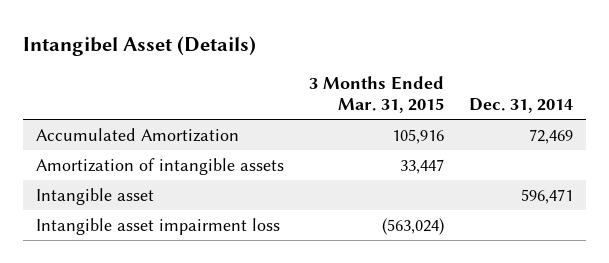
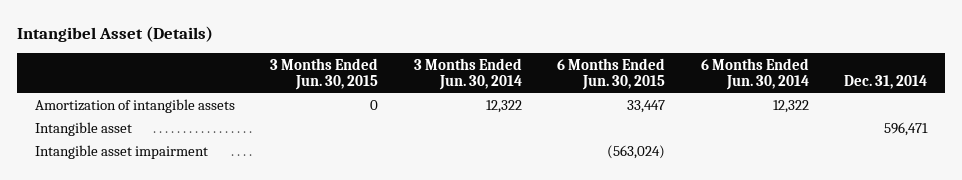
[308,76,444,114] 3 Months Ended Mar. 31, 2015 -> none
none -> [270,57,379,91] 3 Months Ended Jun. 30, 2015
none -> [413,57,522,91] 3 Months Ended Jun. 30, 2014
none -> [557,57,666,91] 6 Months Ended Jun. 30, 2015
none -> [700,57,809,91] 6 Months Ended Jun. 30, 2014
[35,127,239,142] Accumulated Amortization -> none
[35,217,280,235] Intangible asset impairment loss -> [34,145,208,160] Intangible asset impairment

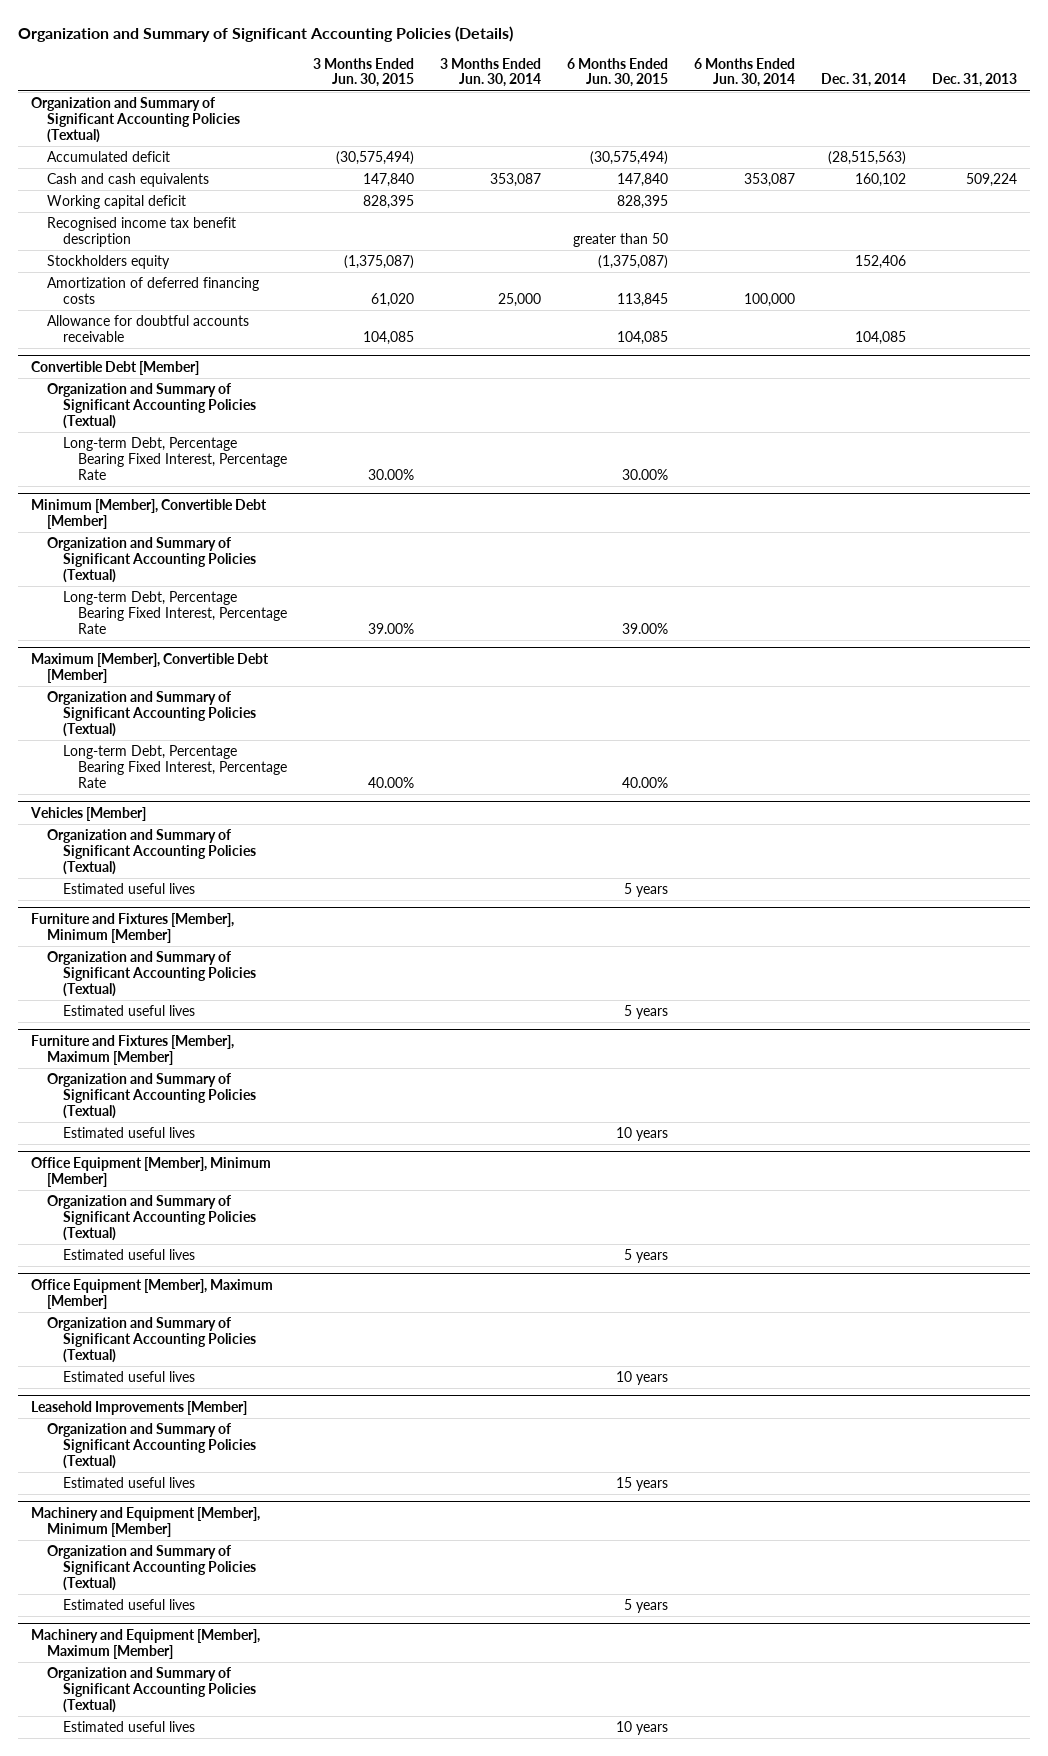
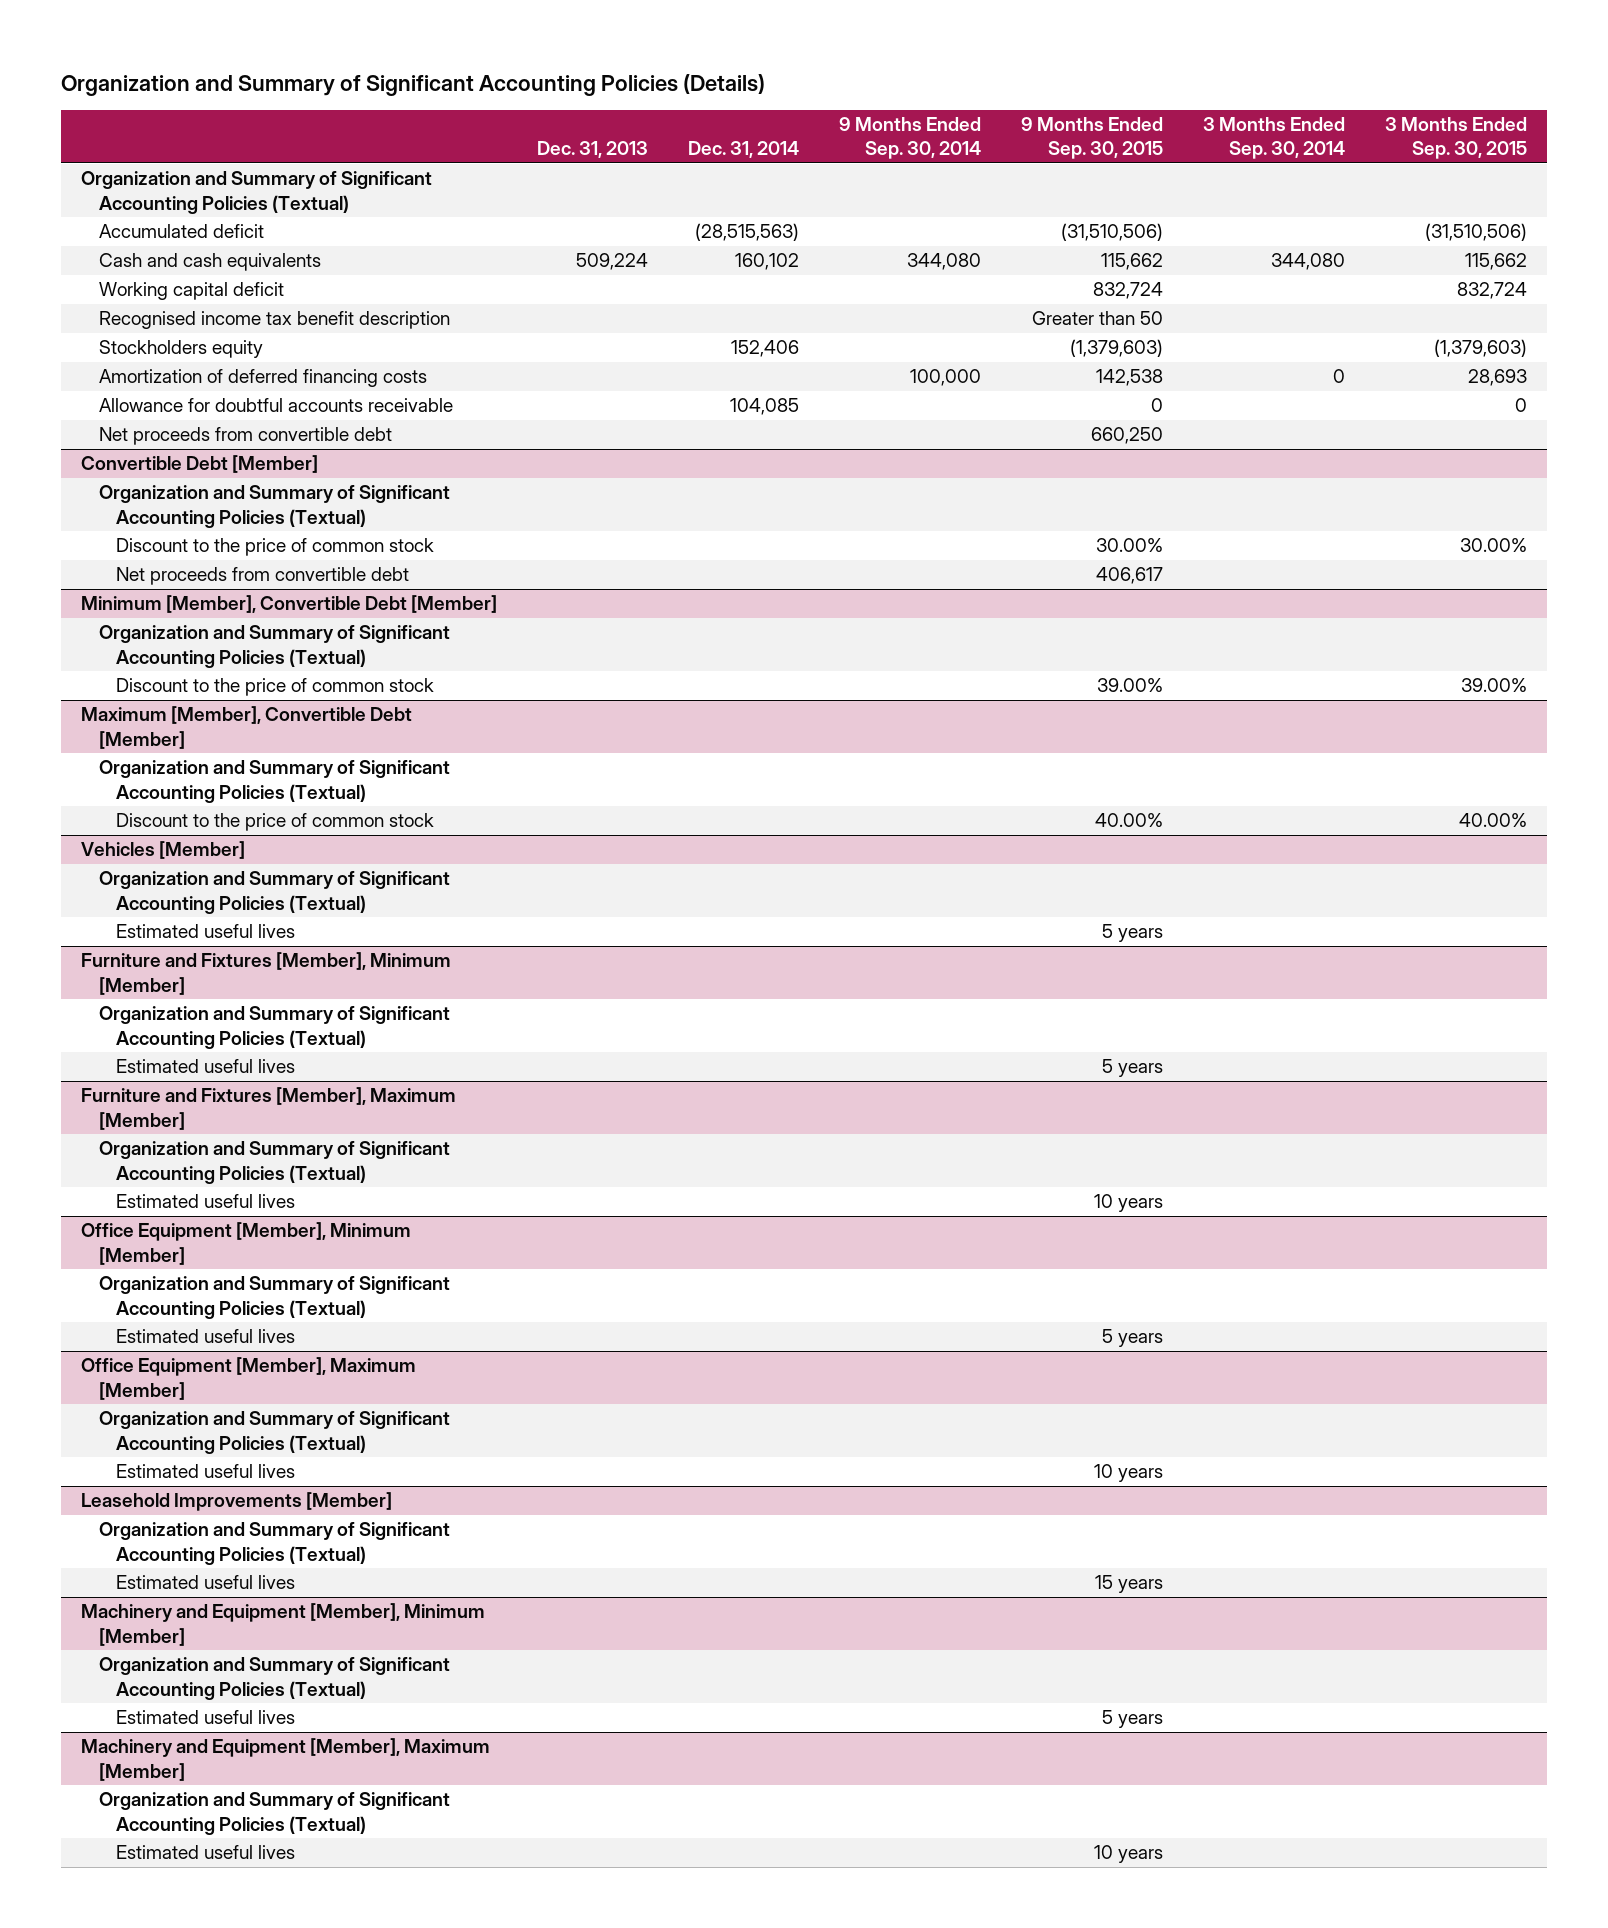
[313,57,415,88] 3 Months Ended Jun. 30, 2015 -> none
[440,57,542,88] 3 Months Ended Jun. 30, 2014 -> none
[567,57,669,88] 6 Months Ended Jun. 30, 2015 -> none
[694,57,796,88] 6 Months Ended Jun. 30, 2014 -> none
none -> [838,116,981,160] 9 Months Ended Sep. 30, 2014
none -> [1020,116,1163,160] 9 Months Ended Sep. 30, 2015
none -> [1202,116,1345,160] 3 Months Ended Sep. 30, 2014
none -> [1384,116,1527,160] 3 Months Ended Sep. 30, 2015
none -> [98,427,392,446] Net proceeds from convertible debt
[62,436,288,480] Long-term Debt, Percentage Bearing Fixed Interest, Percentage Rate -> [116,538,435,557] Discount to the price of common stock
none -> [116,567,410,586] Net proceeds from convertible debt
[62,590,288,634] Long-term Debt, Percentage Bearing Fixed Interest, Percentage Rate -> [116,678,435,697] Discount to the price of common stock
[62,744,288,788] Long-term Debt, Percentage Bearing Fixed Interest, Percentage Rate -> [116,813,435,832] Discount to the price of common stock

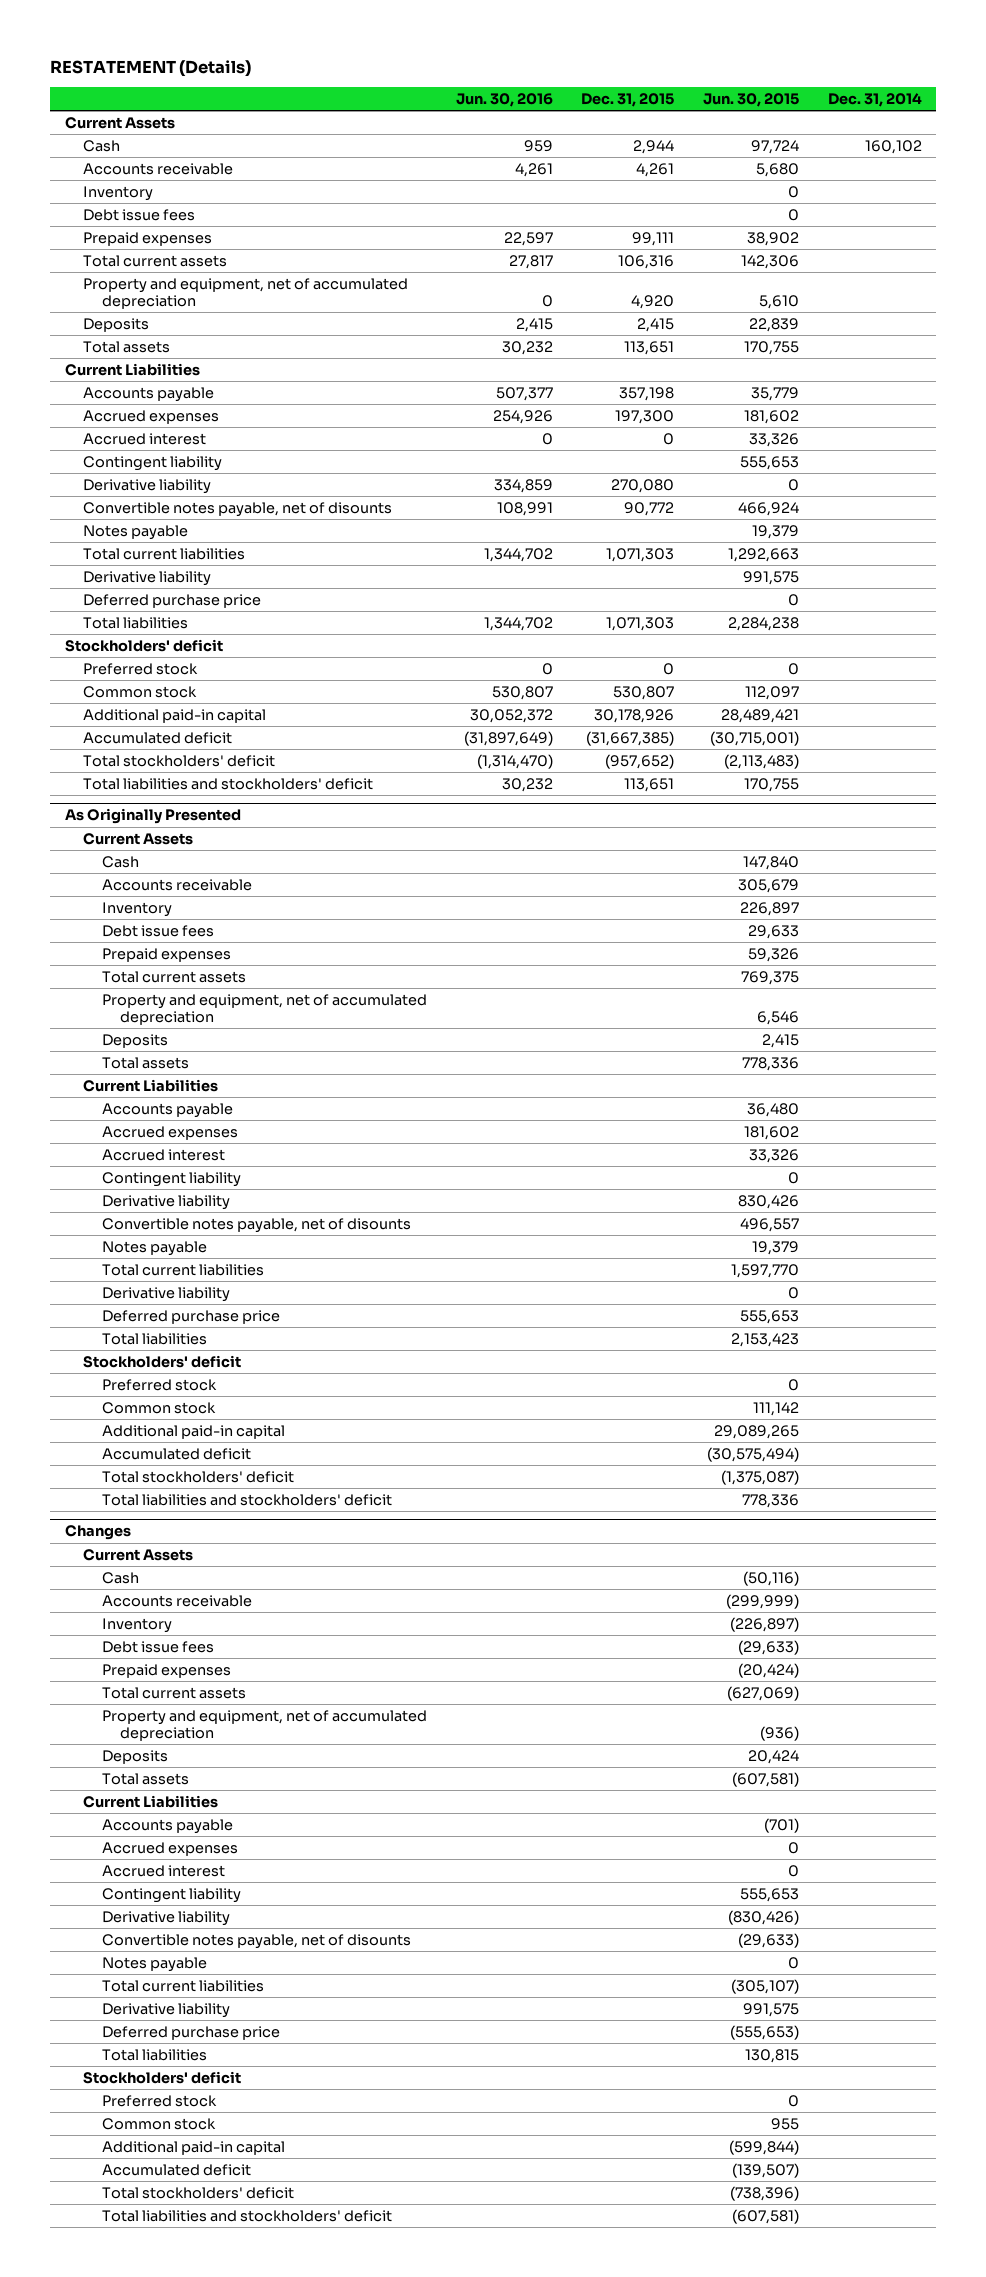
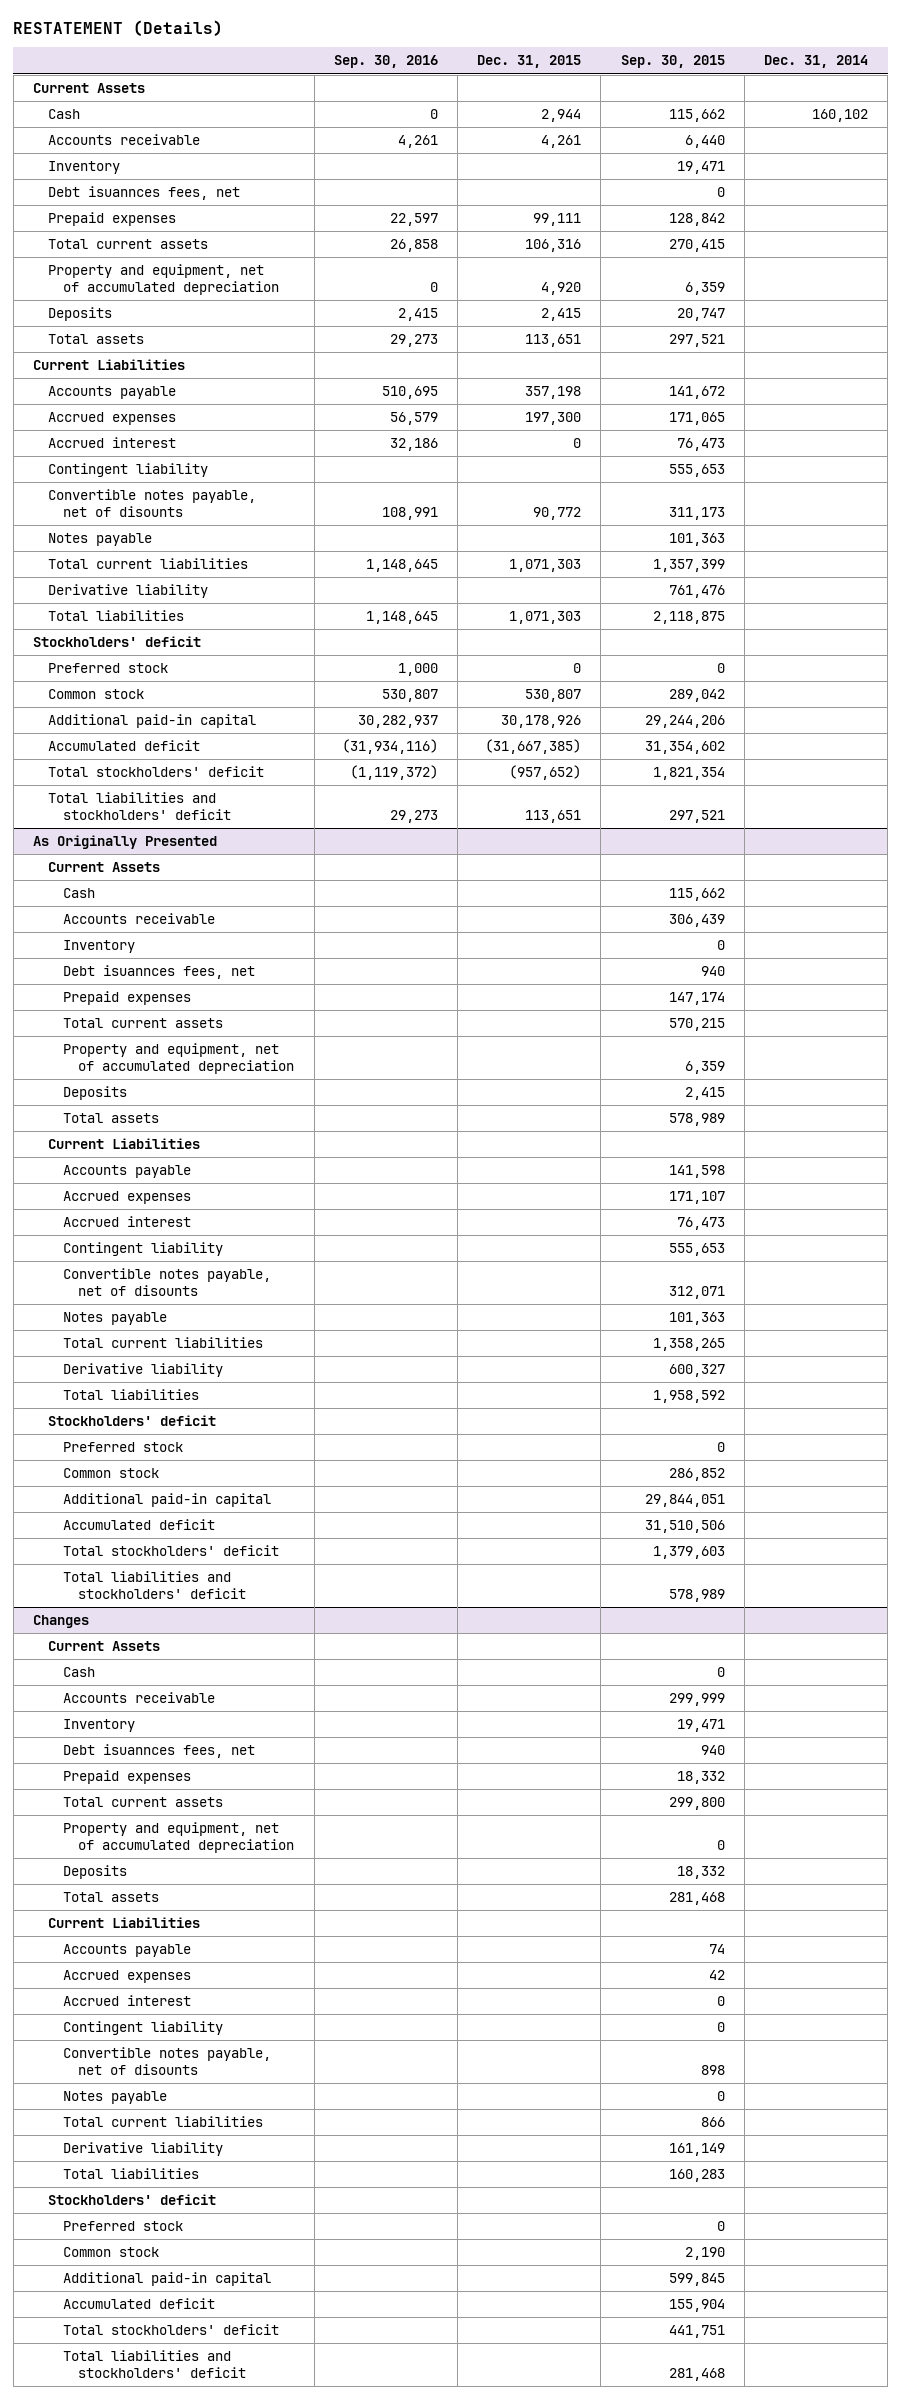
[455,93,553,108] Jun. 30, 2016 -> none
[703,93,800,108] Jun. 30, 2015 -> none
none -> [333,55,438,69] Sep. 30, 2016
none -> [620,55,725,69] Sep. 30, 2015
[83,208,196,221] Debt issue fees -> [48,186,241,201] Debt isuannces fees, net
[83,478,212,494] Derivative liability -> none
[83,593,262,608] Deferred purchase price -> none
[101,924,214,937] Debt issue fees -> [63,965,256,980] Debt isuannces fees, net
[101,1194,230,1210] Derivative liability -> none
[101,1309,280,1324] Deferred purchase price -> none
[101,1640,214,1653] Debt issue fees -> [63,1744,256,1759] Debt isuannces fees, net
[101,1910,230,1926] Derivative liability -> none
[101,2025,280,2040] Deferred purchase price -> none

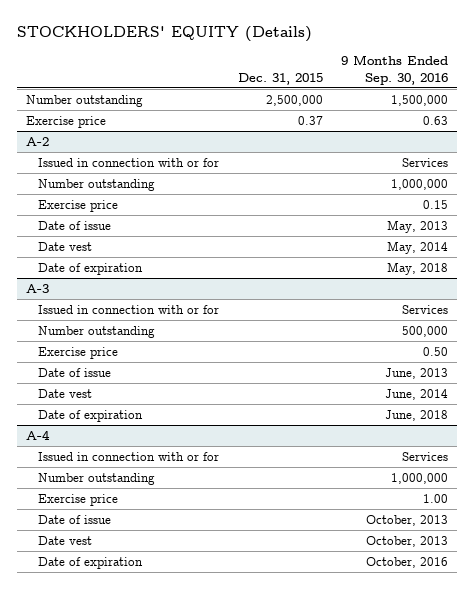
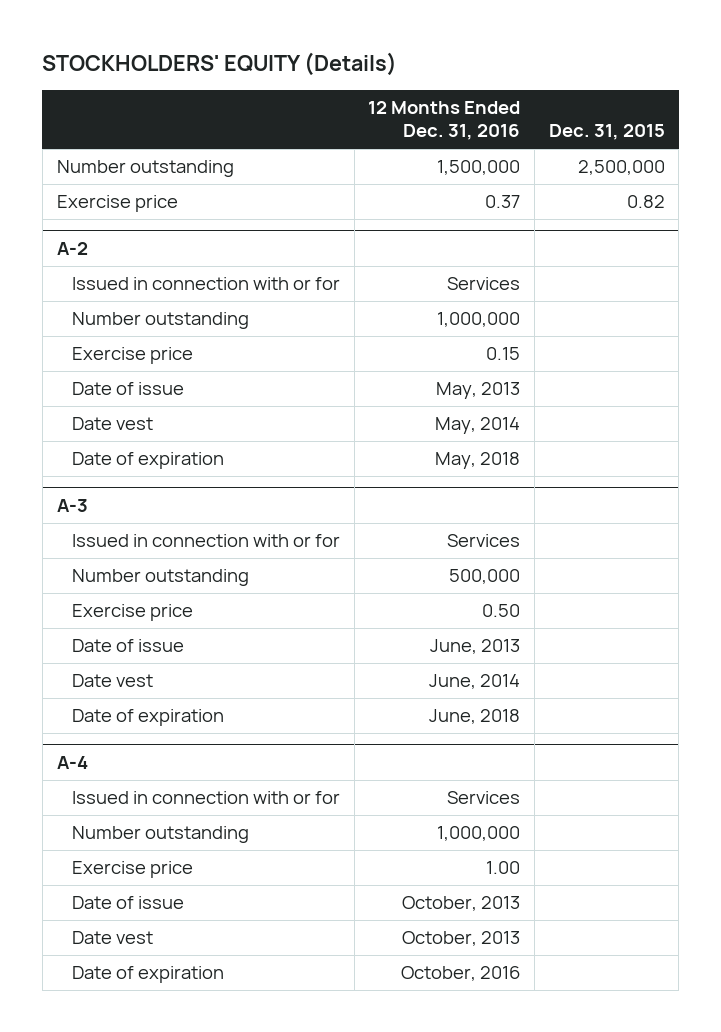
[341,54,449,85] 9 Months Ended Sep. 30, 2016 -> none
none -> [368,101,521,141] 12 Months Ended Dec. 31, 2016
[297,115,323,125] 0.37 -> [626,195,665,209] 0.82

